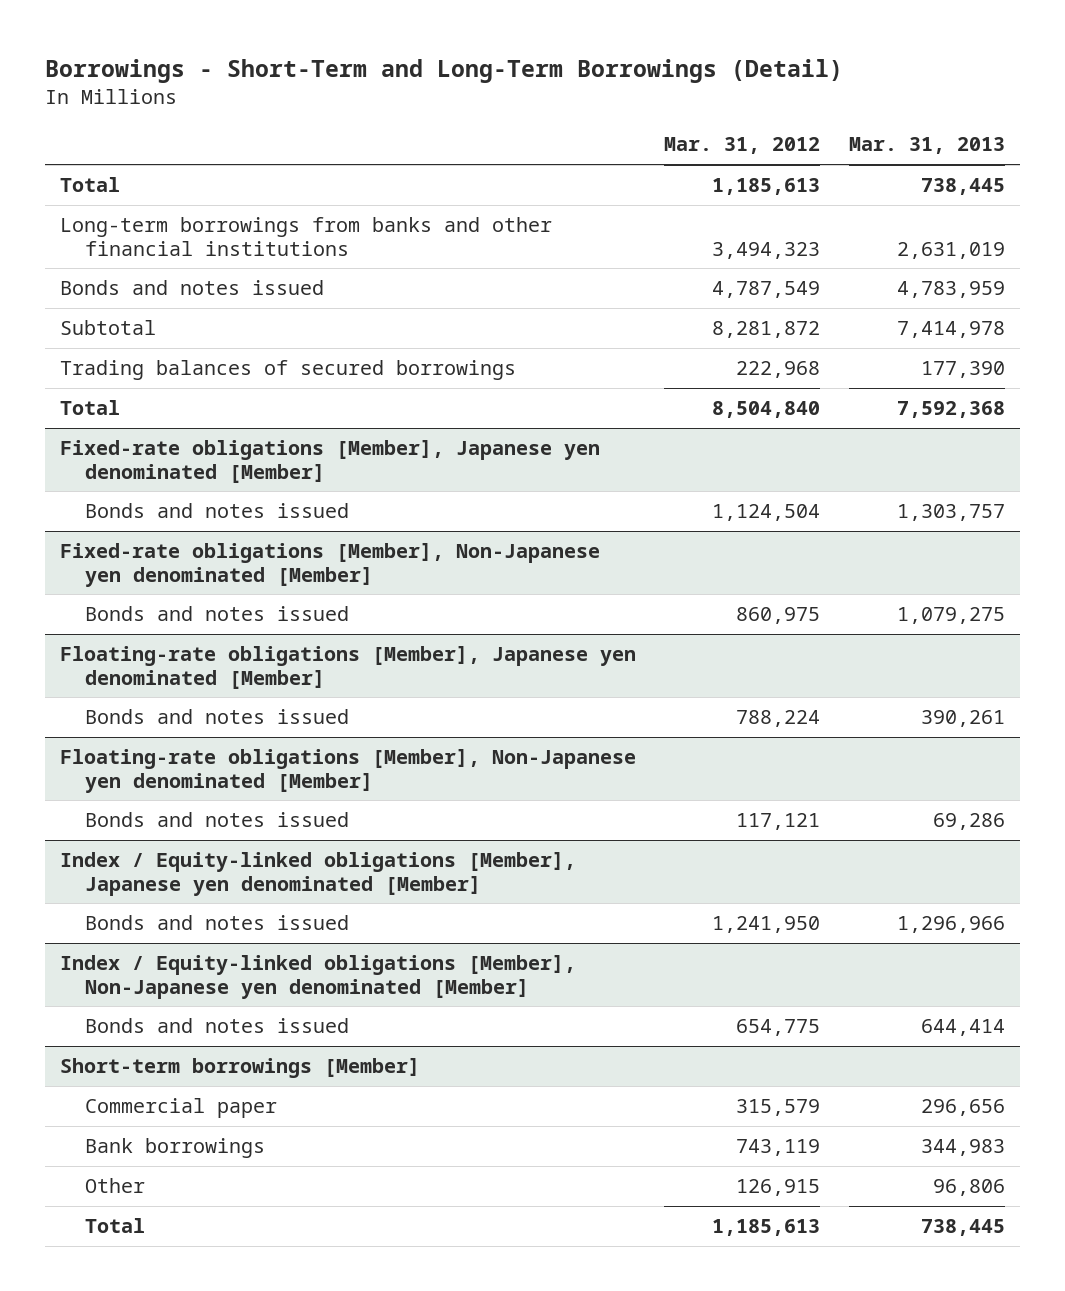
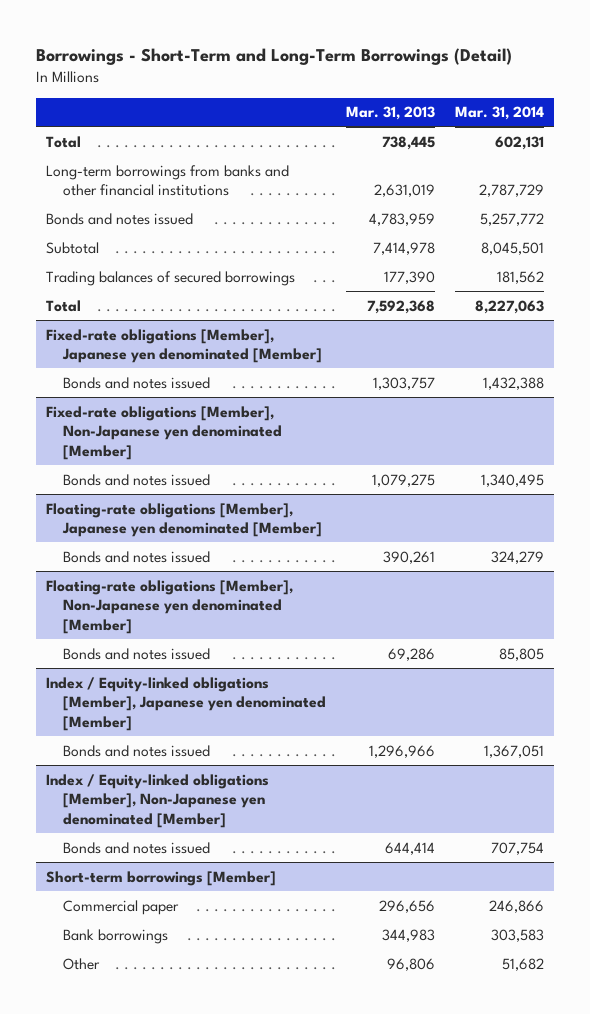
[664,137,821,155] Mar. 31, 2012 -> none
none -> [455,106,545,121] Mar. 31, 2014
[84,1218,145,1234] Total -> none

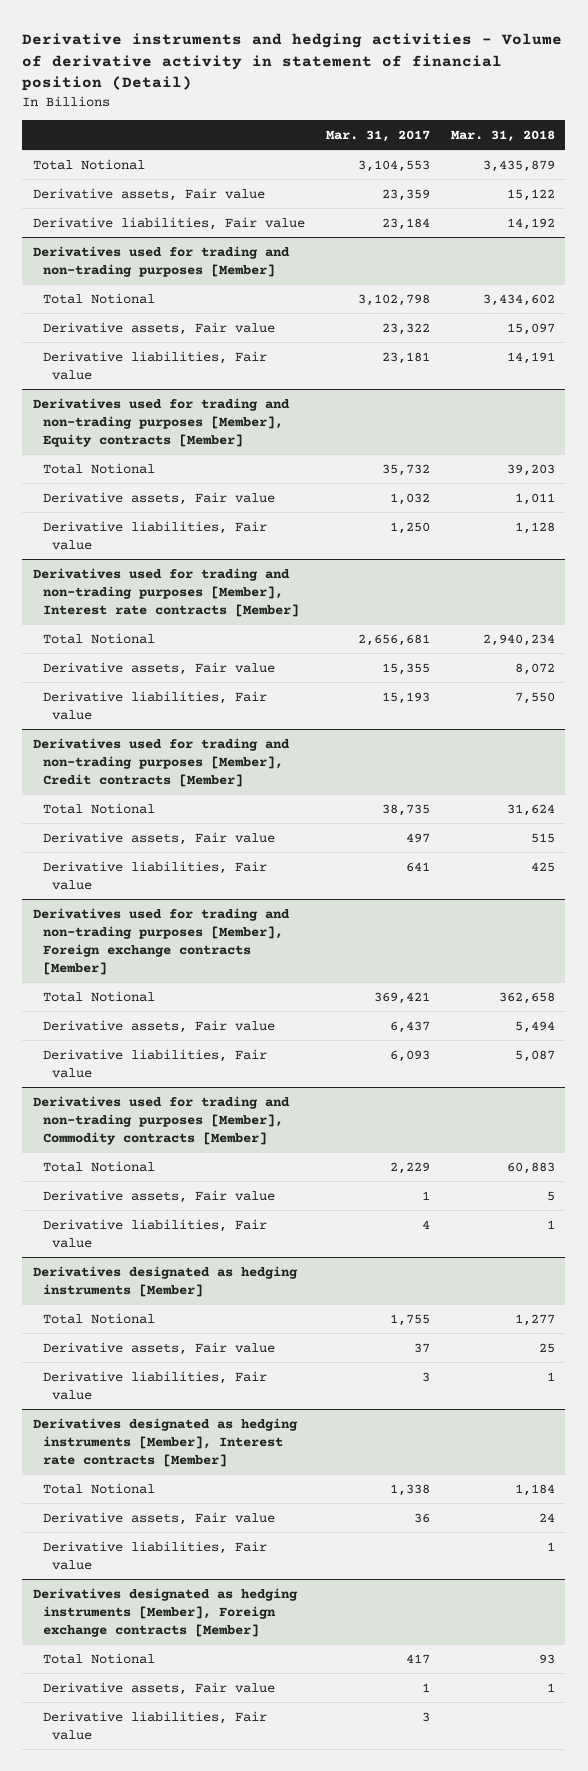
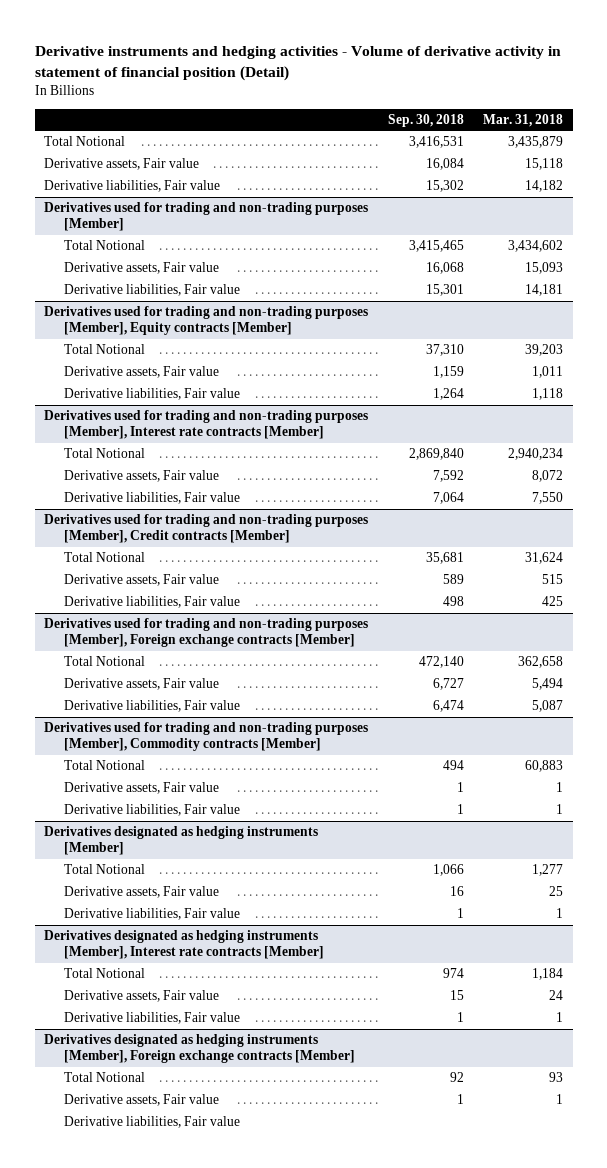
[325,129,430,142] Mar. 31, 2017 -> none
none -> [387,113,464,127] Sep. 30, 2018
[506,188,555,201] 15,122 -> [524,158,563,171] 15,118
[506,217,555,230] 14,192 -> [524,180,563,193] 14,182
[506,322,555,335] 15,097 -> [524,262,563,275] 15,093
[506,351,555,364] 14,191 -> [524,284,563,297] 14,181
[514,521,555,534] 1,128 -> [531,388,563,401] 1,118
[546,1190,555,1201] 5 -> [555,782,563,793] 1

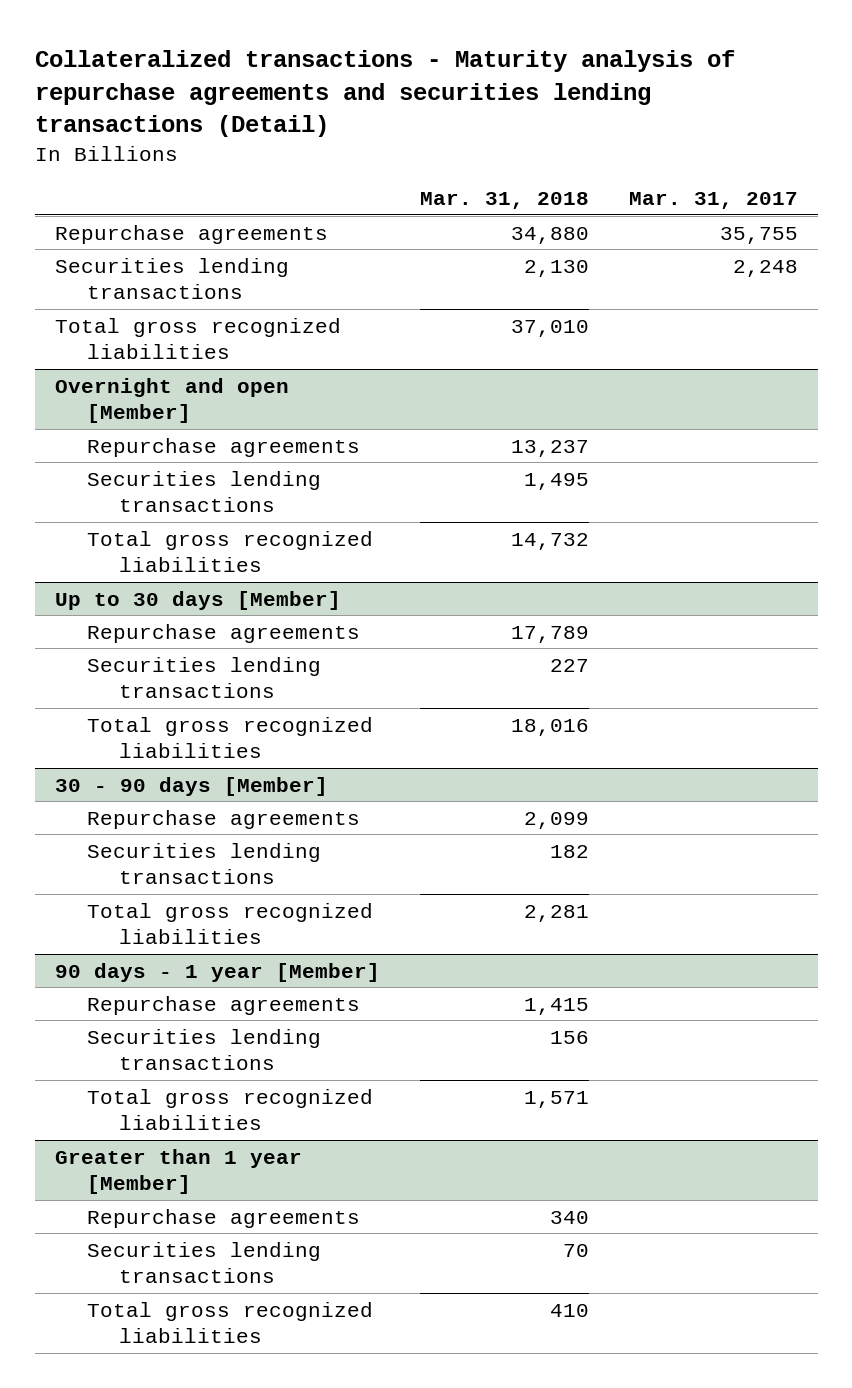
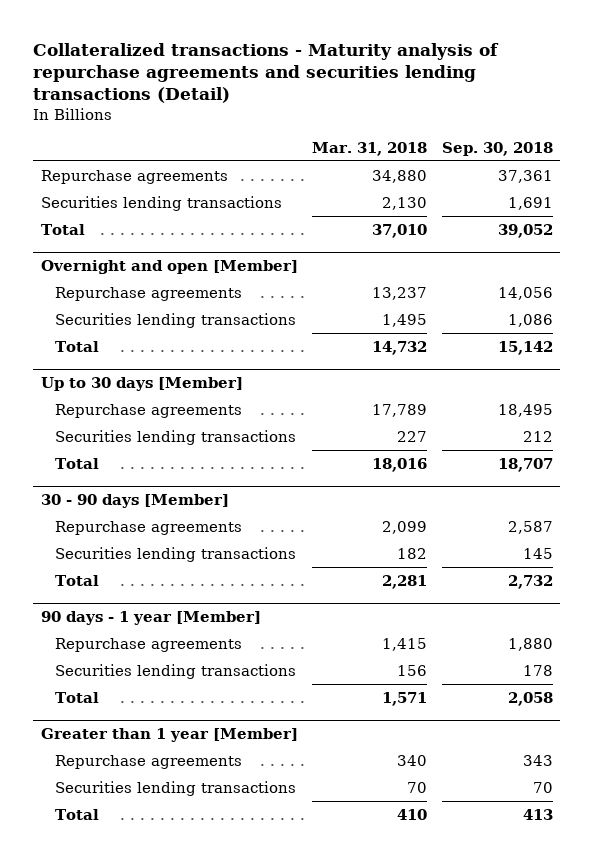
[628,192,798,210] Mar. 31, 2017 -> none
none -> [441,141,553,156] Sep. 30, 2018
[54,317,341,359] Total gross recognized liabilities -> [40,223,85,235] Total
[86,530,373,572] Total gross recognized liabilities -> [54,340,99,352] Total
[86,716,373,758] Total gross recognized liabilities -> [54,457,99,469] Total
[86,902,373,944] Total gross recognized liabilities -> [54,574,99,586] Total
[86,1088,373,1130] Total gross recognized liabilities -> [54,691,99,703] Total
[86,1301,373,1343] Total gross recognized liabilities -> [54,808,99,820] Total

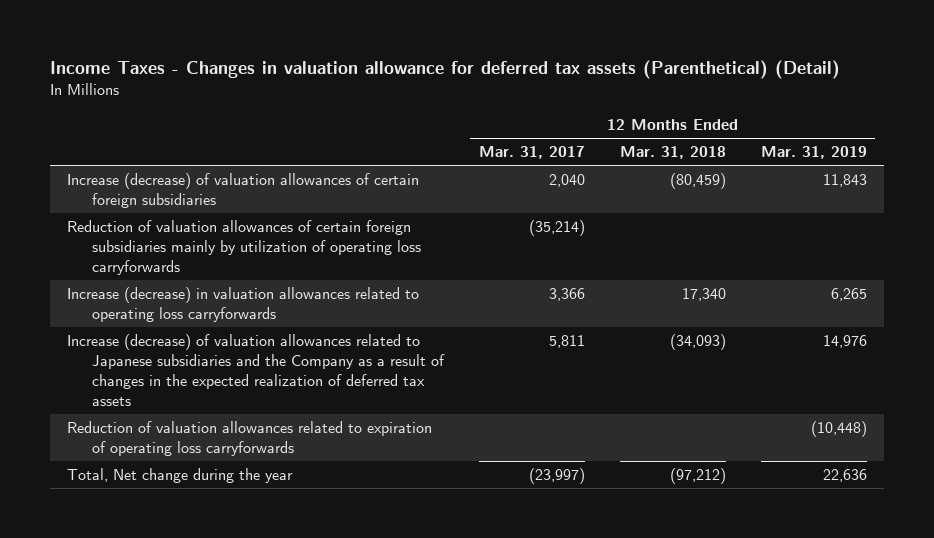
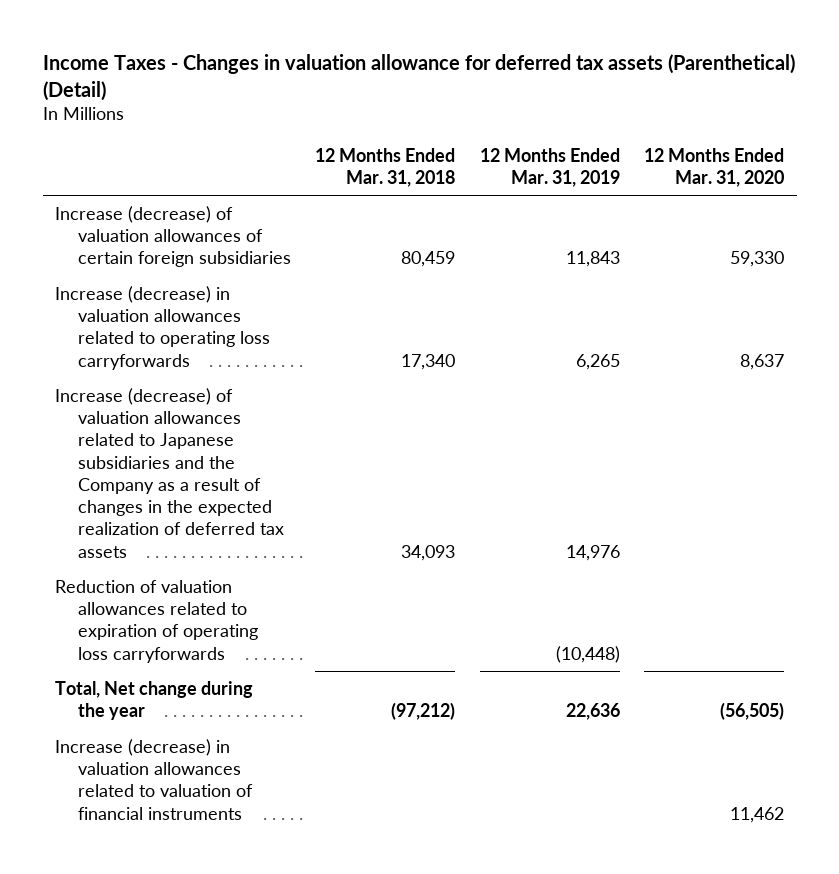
[478,146,585,160] Mar. 31, 2017 -> none
none -> [644,147,785,187] 12 Months Ended Mar. 31, 2020
[67,220,422,276] Reduction of valuation allowances of certain foreign subsidiaries mainly by utilization of operating loss carryforwards -> none
[669,173,726,190] (80,459) -> [401,251,456,268] 80,459
[669,334,726,351] (34,093) -> [401,544,456,561] 34,093
none -> [54,738,253,820] Increase (decrease) in valuation allowances related to valuation of financial instruments

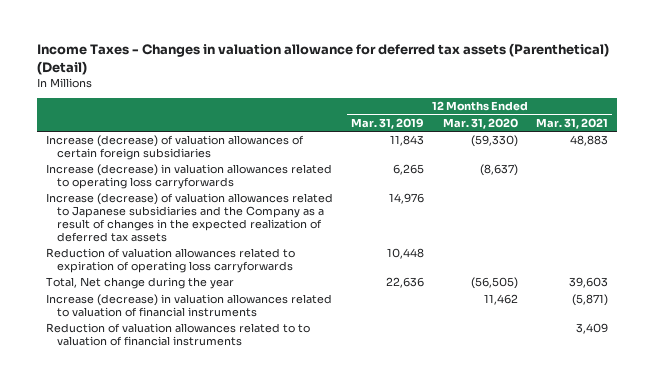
[315,147,456,187] 12 Months Ended Mar. 31, 2018 -> none
none -> [535,117,608,129] Mar. 31, 2021
[730,251,785,268] 59,330 -> [470,135,518,148] (59,330)
[740,353,785,370] 8,637 -> [479,164,518,177] (8,637)
[555,645,620,663] (10,448) -> [387,248,425,260] 10,448
none -> [46,323,311,347] Reduction of valuation allowances related to to valuation of financial instruments

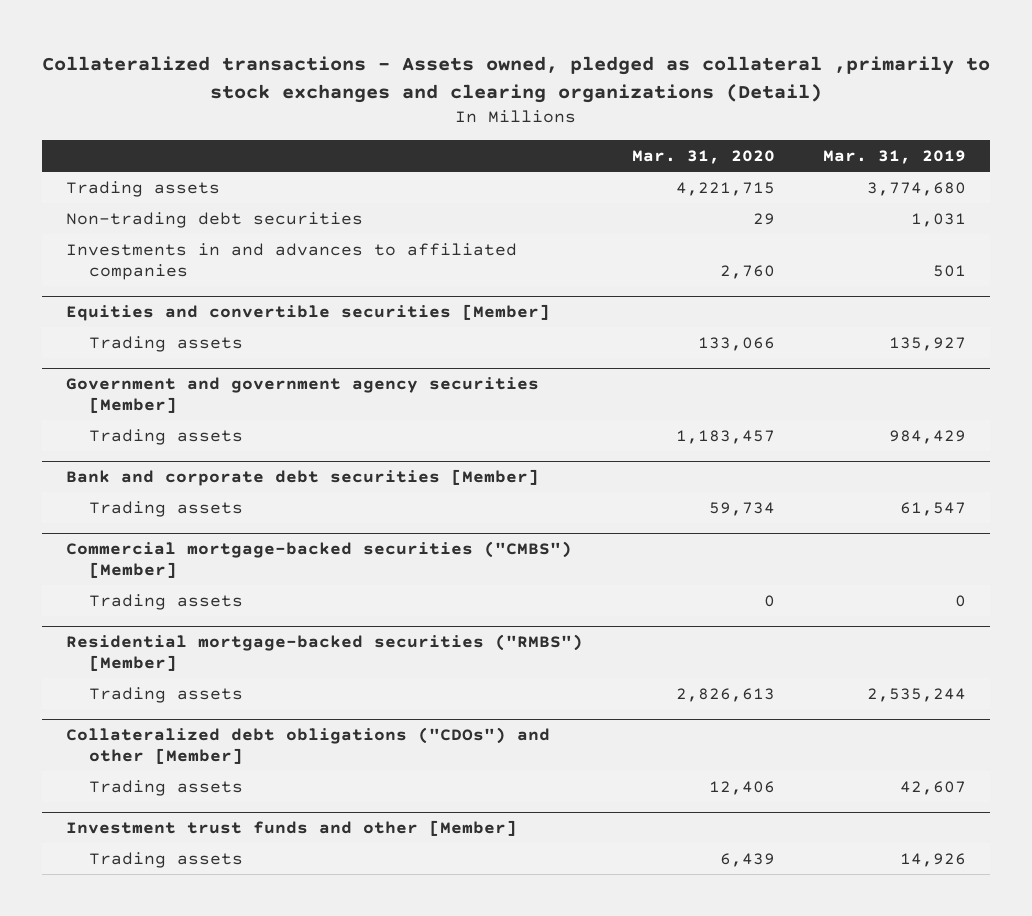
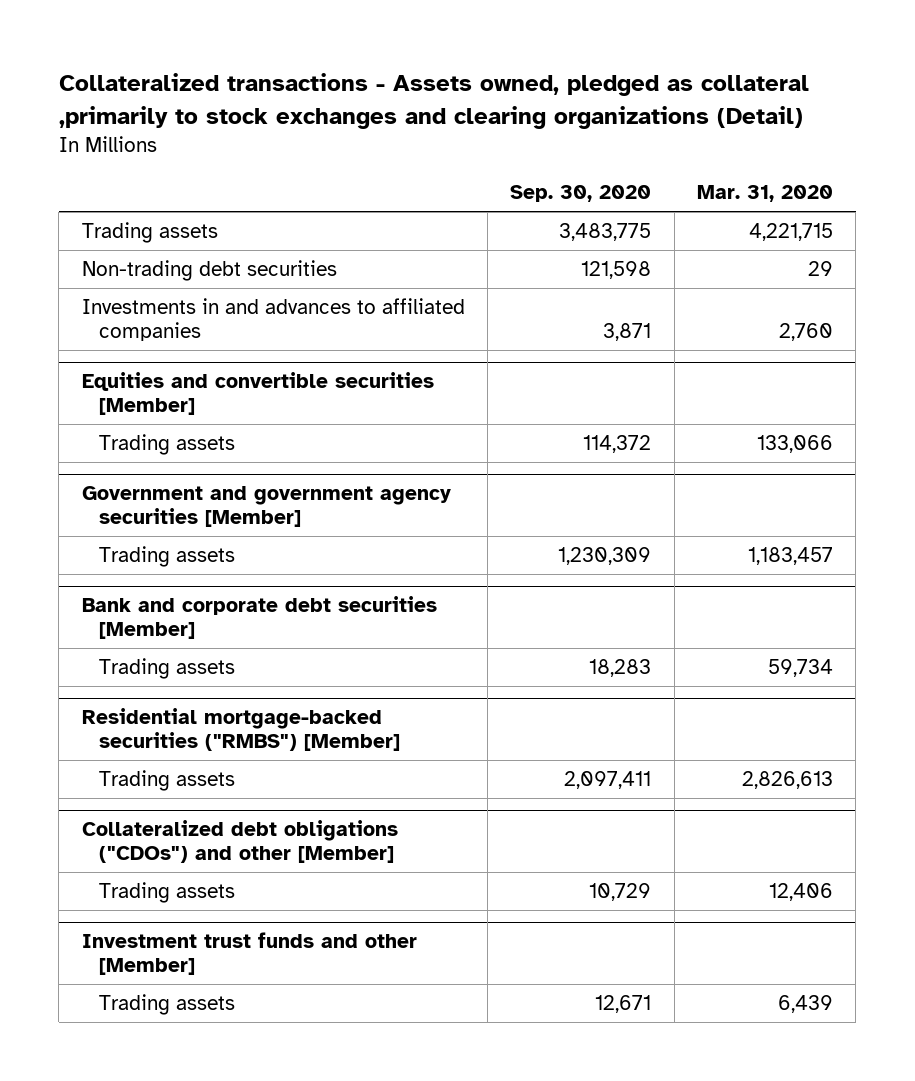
[823,149,967,164] Mar. 31, 2019 -> none
none -> [510,185,652,203] Sep. 30, 2020
[66,541,573,579] Commercial mortgage-backed securities ("CMBS") [Member] -> none
[88,593,243,610] Trading assets -> none

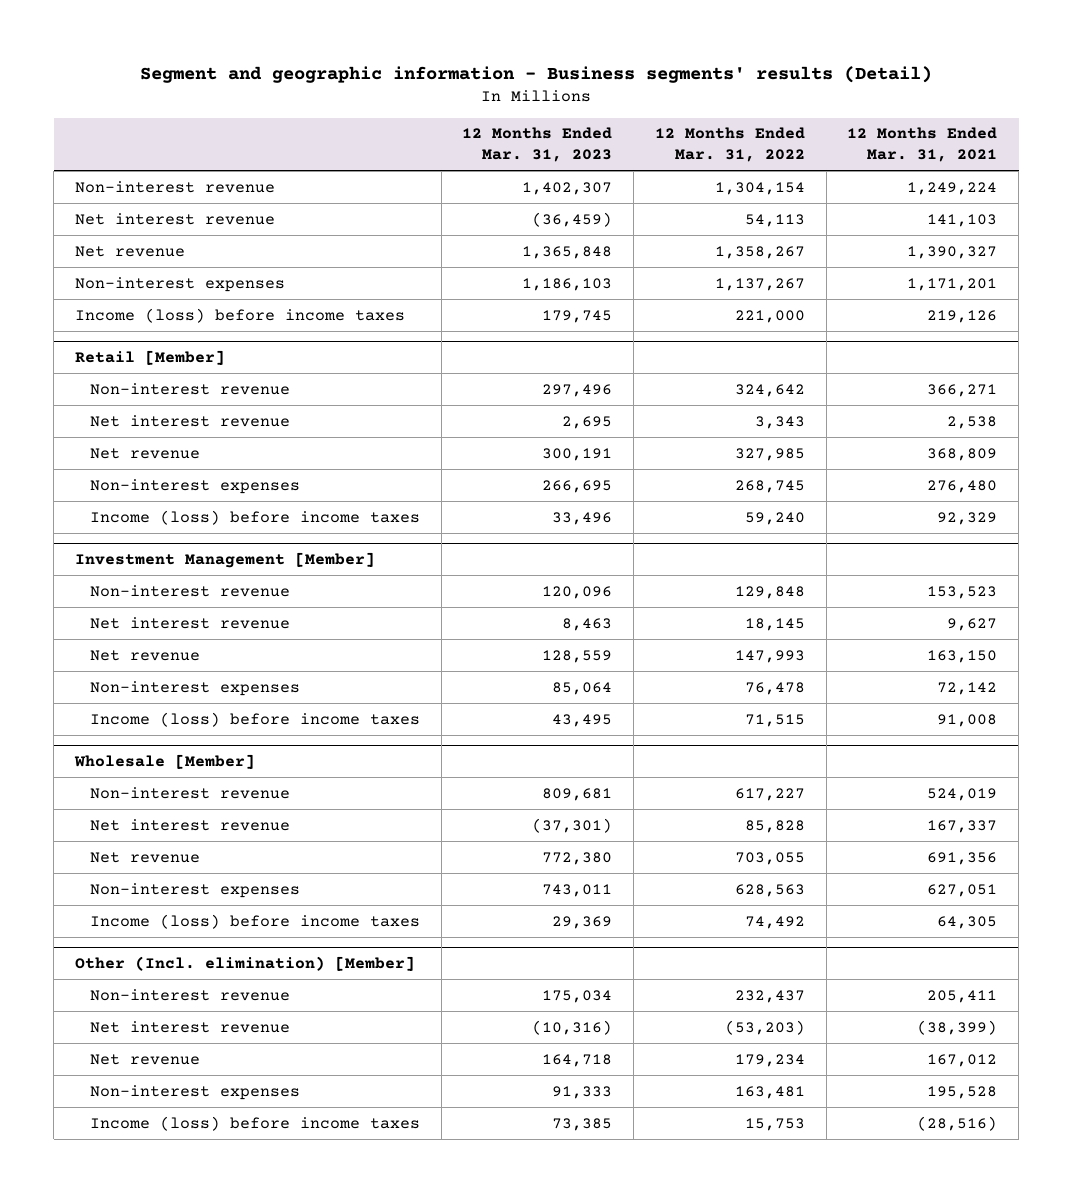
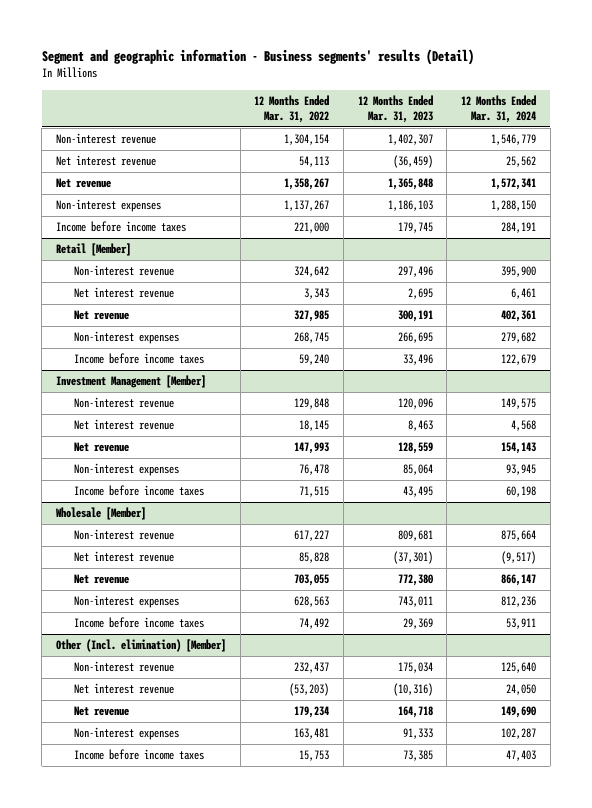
[847,127,998,163] 12 Months Ended Mar. 31, 2021 -> none
none -> [460,94,536,123] 12 Months Ended Mar. 31, 2024
[75,307,406,323] Income (loss) before income taxes -> [56,221,187,233] Income before income taxes
[89,509,420,525] Income (loss) before income taxes -> [74,353,205,365] Income before income taxes
[89,711,420,727] Income (loss) before income taxes -> [74,485,205,497] Income before income taxes
[89,913,420,929] Income (loss) before income taxes -> [74,617,205,629] Income before income taxes
[89,1115,420,1131] Income (loss) before income taxes -> [74,749,205,761] Income before income taxes

